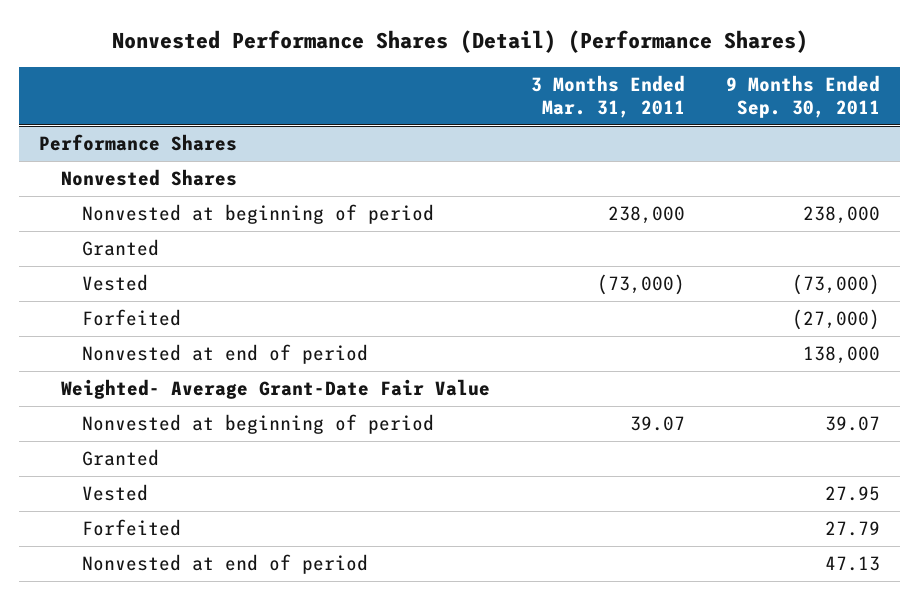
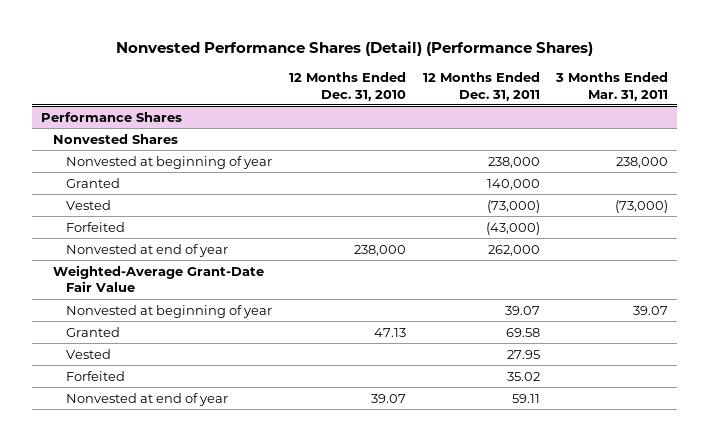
[725,75,880,118] 9 Months Ended Sep. 30, 2011 -> none
none -> [288,71,406,101] 12 Months Ended Dec. 31, 2010
none -> [422,71,540,101] 12 Months Ended Dec. 31, 2011
[82,204,435,225] Nonvested at beginning of period -> [66,155,273,169] Nonvested at beginning of year
[82,344,369,365] Nonvested at end of period -> [66,243,229,257] Nonvested at end of year
[60,379,490,400] Weighted- Average Grant-Date Fair Value -> [53,264,265,293] Weighted-Average Grant-Date Fair Value
[82,414,435,435] Nonvested at beginning of period -> [66,304,273,318] Nonvested at beginning of year
[82,554,369,575] Nonvested at end of period -> [66,392,229,406] Nonvested at end of year

